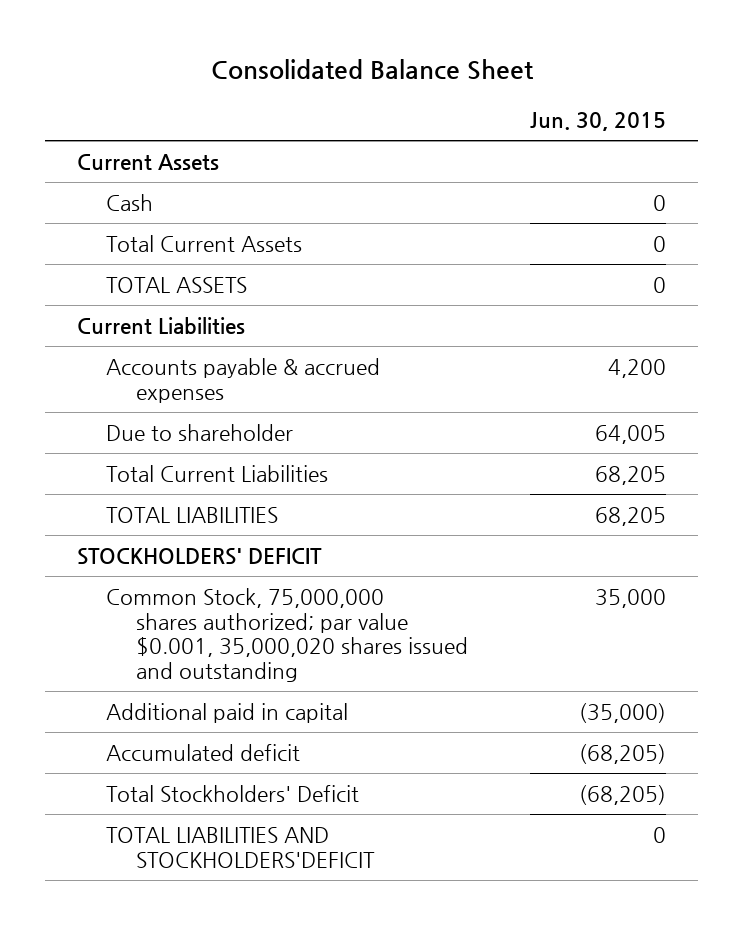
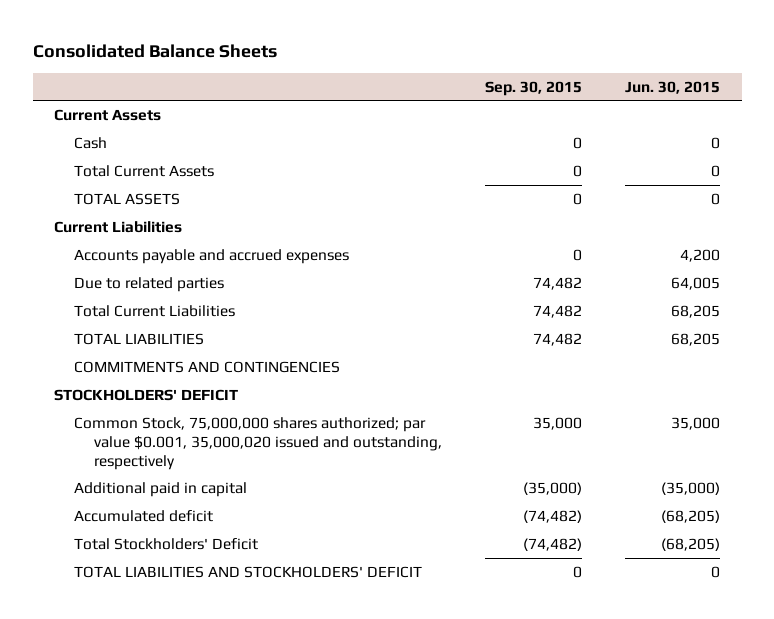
[210,59,534,81] Consolidated Balance Sheet -> [32,44,277,59] Consolidated Balance Sheets
none -> [485,80,583,96] Sep. 30, 2015
[106,357,381,403] Accounts payable & accrued expenses -> [74,248,350,264] Accounts payable and accrued expenses
[106,423,294,441] Due to shareholder -> [74,276,225,292] Due to related parties
none -> [74,360,341,373] COMMITMENTS AND CONTINGENCIES
[106,587,469,683] Common Stock, 75,000,000 shares authorized; par value $0.001, 35,000,020 shares issued and outstanding -> [74,416,443,470] Common Stock, 75,000,000 shares authorized; par value $0.001, 35,000,020 issued and outstanding, respectively
[106,826,376,868] TOTAL LIABILITIES AND STOCKHOLDERS'DEFICIT -> [74,565,423,578] TOTAL LIABILITIES AND STOCKHOLDERS' DEFICIT

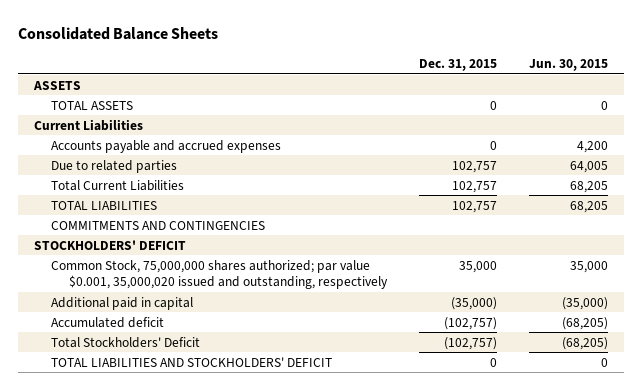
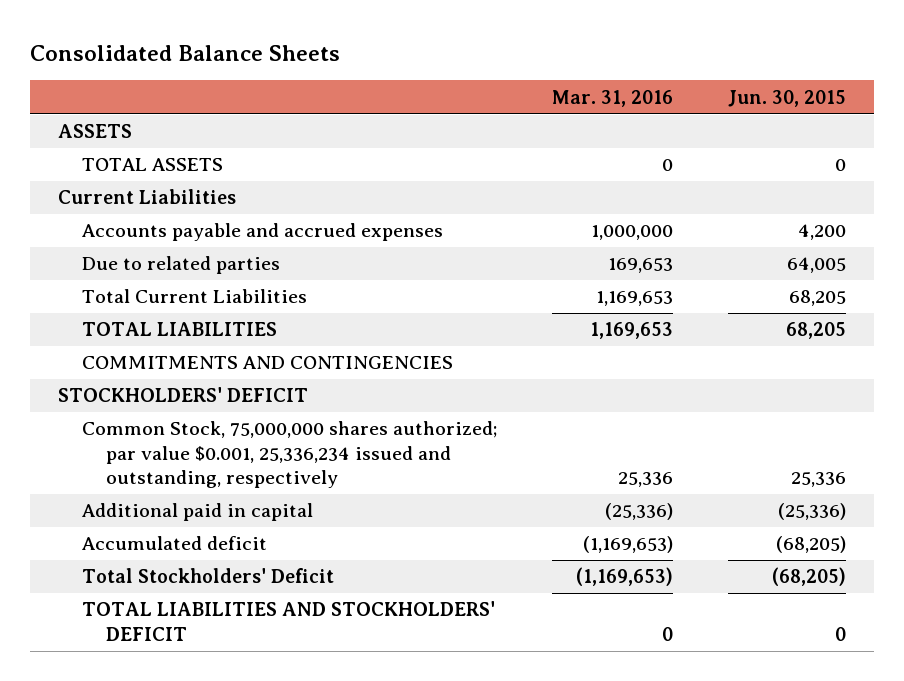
[418,58,497,71] Dec. 31, 2015 -> none
none -> [552,89,674,107] Mar. 31, 2016
[51,259,388,289] Common Stock, 75,000,000 shares authorized; par value $0.001, 35,000,020 issued and outstanding, respectively -> [81,421,497,489] Common Stock, 75,000,000 shares authorized; par value $0.001, 25,336,234 issued and outstanding, respectively
[569,260,608,273] 35,000 -> [791,472,847,488] 25,336
[561,296,608,310] (35,000) -> [778,503,847,521] (25,336)

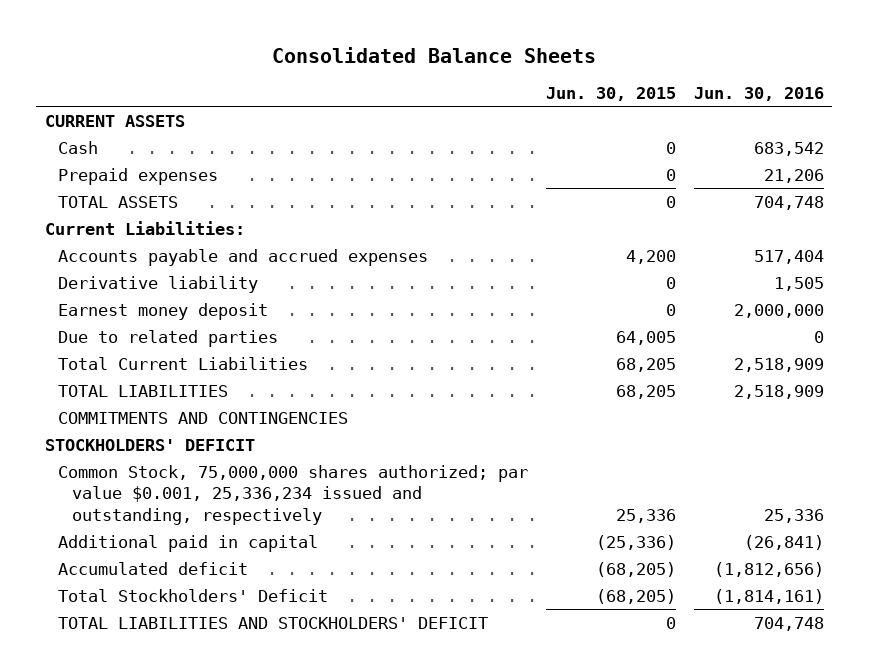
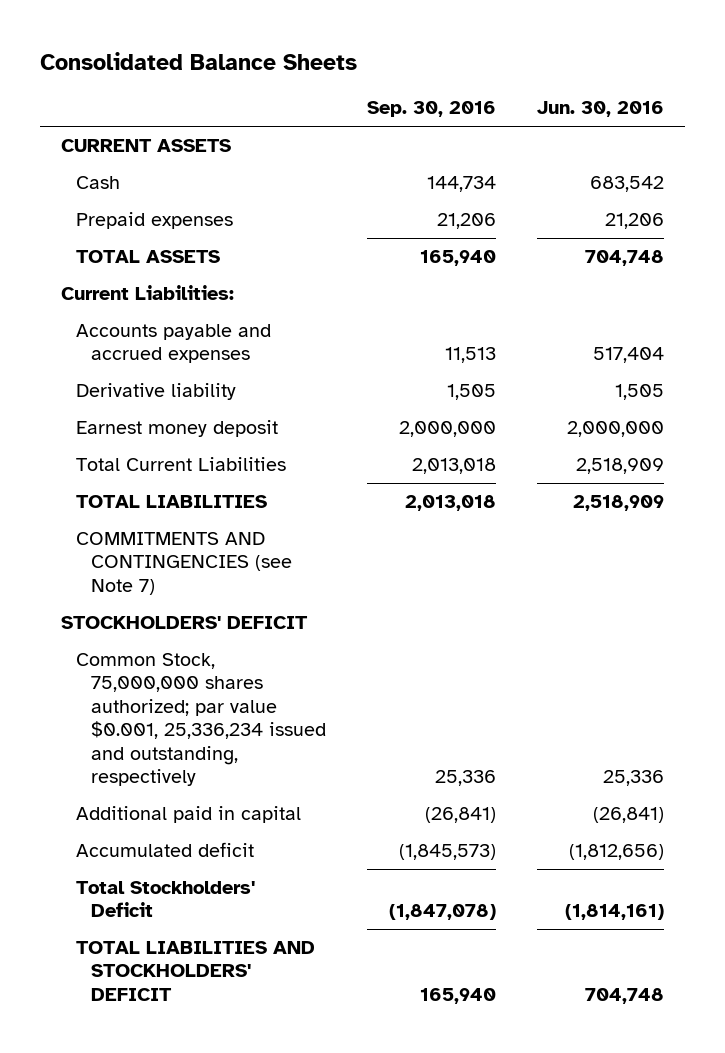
[546,87,677,102] Jun. 30, 2015 -> none
none -> [366,101,496,118] Sep. 30, 2016
[58,329,279,347] Due to related parties -> none
[58,411,349,424] COMMITMENTS AND CONTINGENCIES -> [75,531,292,595] COMMITMENTS AND CONTINGENCIES (see Note 7)

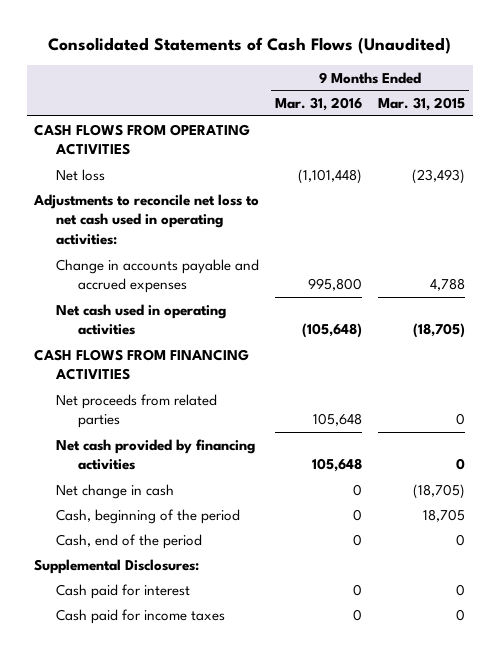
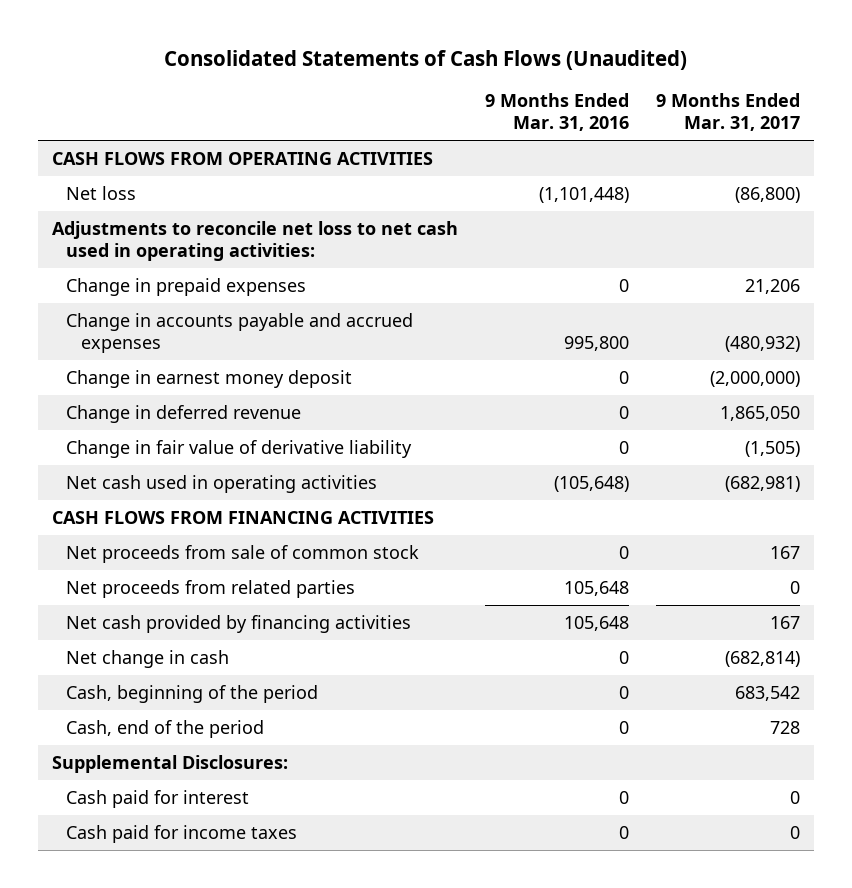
[377,97,465,112] Mar. 31, 2015 -> none
none -> [656,93,801,132] 9 Months Ended Mar. 31, 2017
none -> [66,277,307,296] Change in prepaid expenses
none -> [66,369,353,388] Change in earnest money deposit
none -> [66,404,302,423] Change in deferred revenue
none -> [66,439,413,458] Change in fair value of derivative liability
none -> [66,544,420,563] Net proceeds from sale of common stock

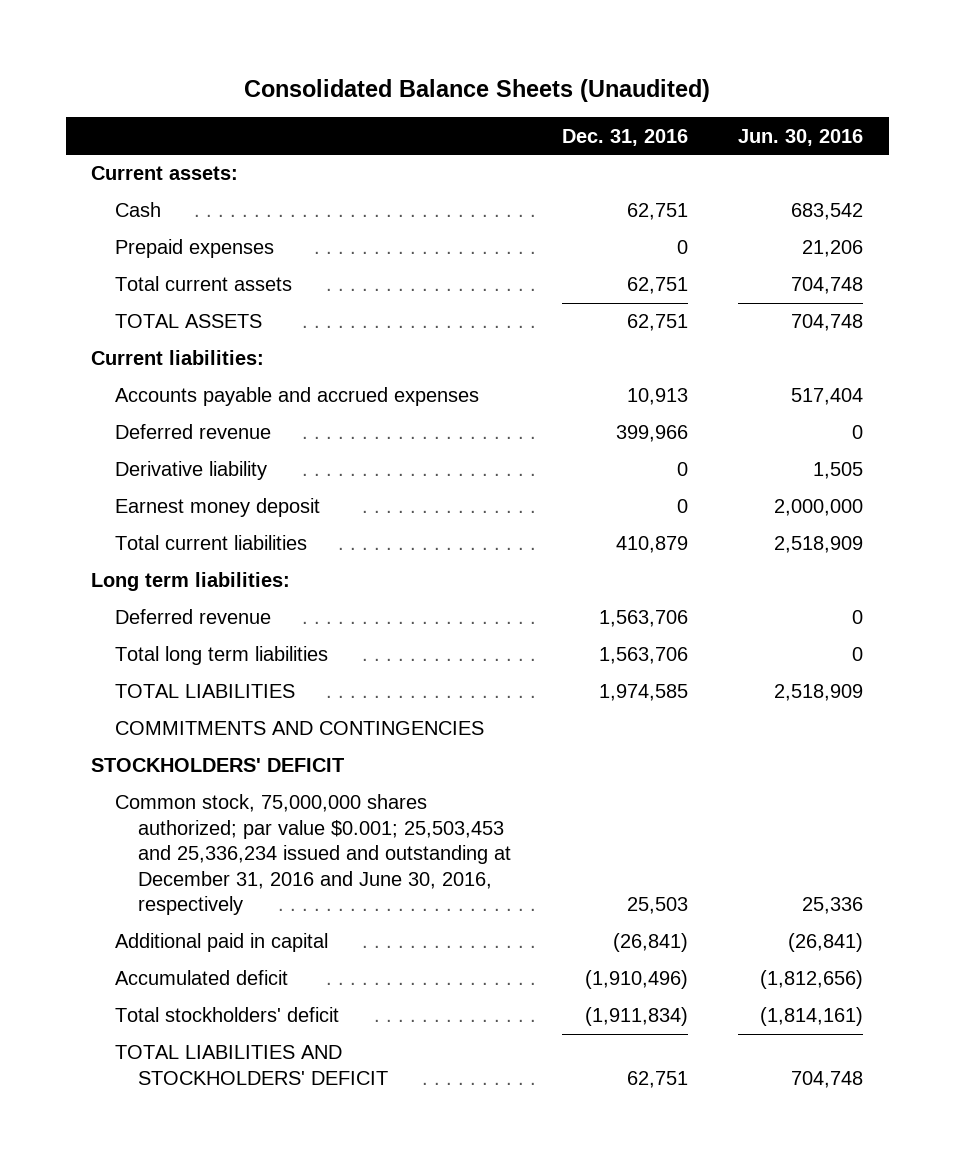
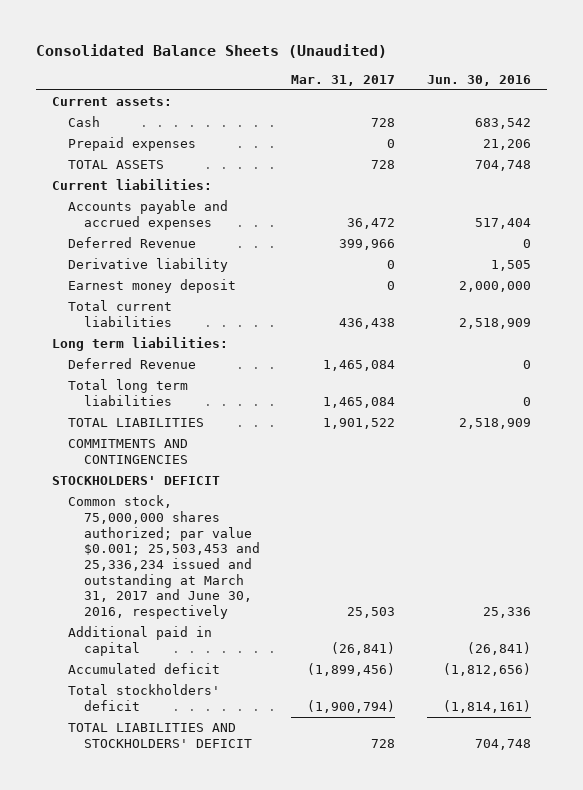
[561,128,688,146] Dec. 31, 2016 -> none
none -> [291,74,396,86] Mar. 31, 2017
[114,276,292,292] Total current assets -> none
[114,424,271,440] Deferred revenue -> [67,237,196,249] Deferred Revenue
[114,609,271,625] Deferred revenue -> [67,358,196,370] Deferred Revenue
[114,794,512,916] Common stock, 75,000,000 shares authorized; par value $0.001; 25,503,453 and 25,336,234 issued and outstanding at December 31, 2016 and June 30, 2016, respectively -> [67,495,260,619] Common stock, 75,000,000 shares authorized; par value $0.001; 25,503,453 and 25,336,234 issued and outstanding at March 31, 2017 and June 30, 2016, respectively

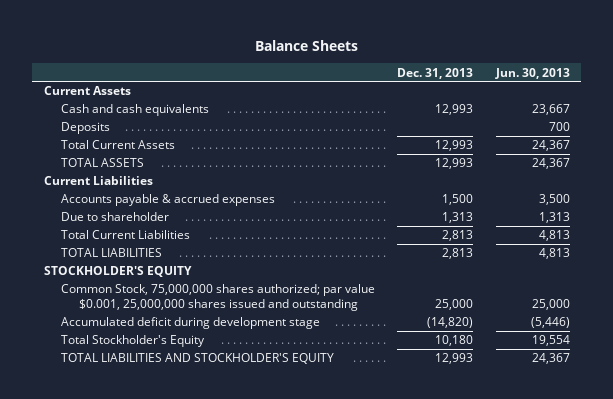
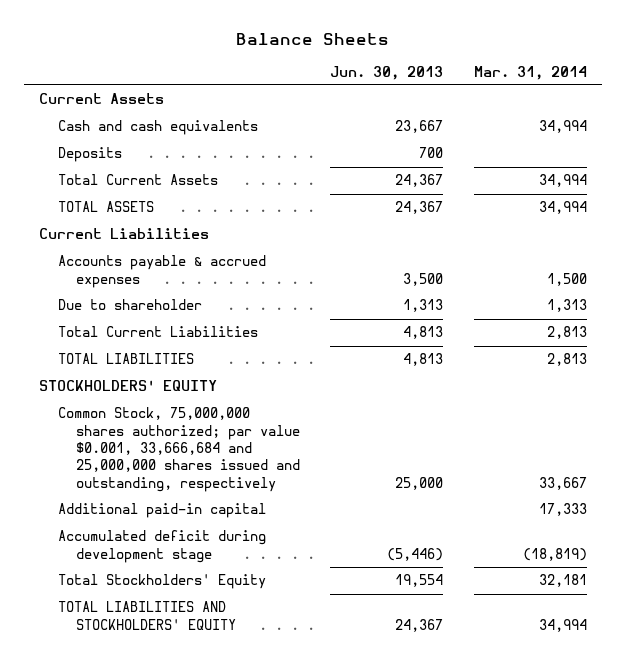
[397,67,474,79] Dec. 31, 2013 -> none
none -> [473,65,587,80] Mar. 31, 2014
[43,266,192,278] STOCKHOLDER'S EQUITY -> [39,380,218,392] STOCKHOLDERS' EQUITY
[61,284,376,311] Common Stock, 75,000,000 shares authorized; par value $0.001, 25,000,000 shares issued and outstanding -> [57,407,300,492] Common Stock, 75,000,000 shares authorized; par value $0.001, 33,666,684 and 25,000,000 shares issued and outstanding, respectively
none -> [57,503,266,519] Additional paid-in capital
[61,335,206,348] Total Stockholder's Equity -> [57,574,266,590] Total Stockholders' Equity
[61,353,335,365] TOTAL LIABILITIES AND STOCKHOLDER'S EQUITY -> [57,601,236,630] TOTAL LIABILITIES AND STOCKHOLDERS' EQUITY

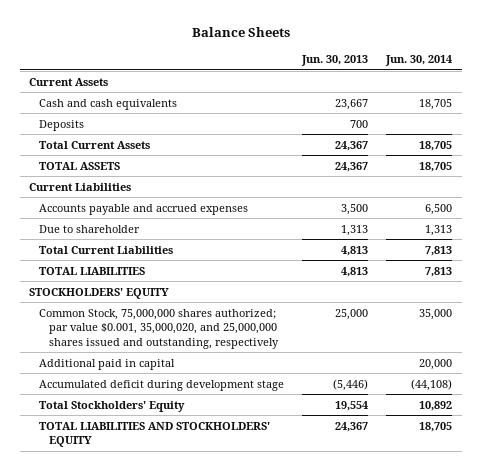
[473,65,587,80] Mar. 31, 2014 -> none
none -> [385,55,453,67] Jun. 30, 2014
[57,255,266,288] Accounts payable & accrued expenses -> [39,203,249,215] Accounts payable and accrued expenses
[57,407,300,492] Common Stock, 75,000,000 shares authorized; par value $0.001, 33,666,684 and 25,000,000 shares issued and outstanding, respectively -> [39,308,280,349] Common Stock, 75,000,000 shares authorized; par value $0.001, 35,000,020, and 25,000,000 shares issued and outstanding, respectively
[57,503,266,519] Additional paid-in capital -> [39,358,176,370] Additional paid in capital

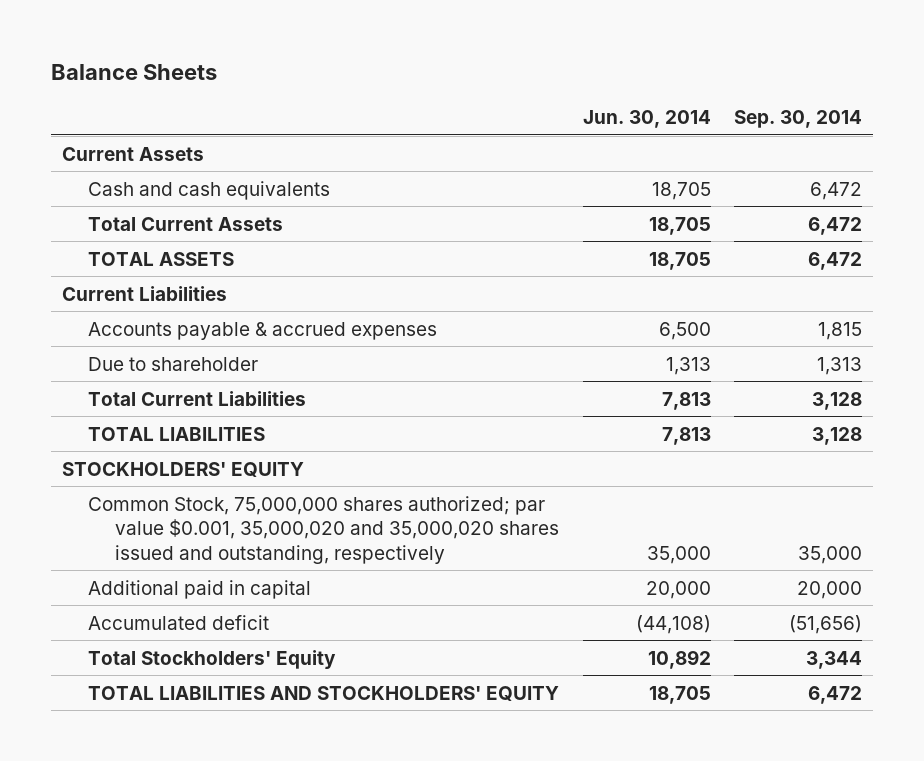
[301,55,369,67] Jun. 30, 2013 -> none
none -> [733,110,862,129] Sep. 30, 2014
[39,119,85,131] Deposits -> none
[39,203,249,215] Accounts payable and accrued expenses -> [88,321,438,340] Accounts payable & accrued expenses
[39,308,280,349] Common Stock, 75,000,000 shares authorized; par value $0.001, 35,000,020, and 25,000,000 shares issued and outstanding, respectively -> [88,495,559,564] Common Stock, 75,000,000 shares authorized; par value $0.001, 35,000,020 and 35,000,020 shares issued and outstanding, respectively
[39,379,285,391] Accumulated deficit during development stage -> [88,614,270,630] Accumulated deficit

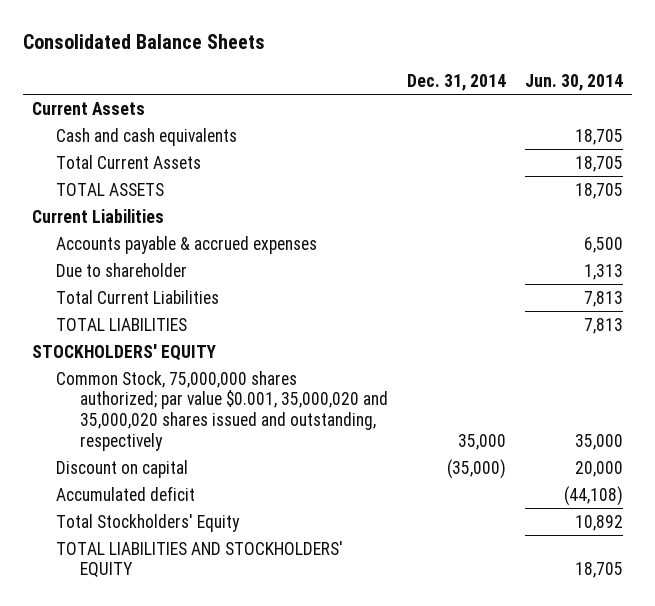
[50,64,217,81] Balance Sheets -> [22,34,265,50] Consolidated Balance Sheets
[733,110,862,129] Sep. 30, 2014 -> none
none -> [407,73,507,91] Dec. 31, 2014
[88,579,312,599] Additional paid in capital -> none
none -> [56,459,189,478] Discount on capital

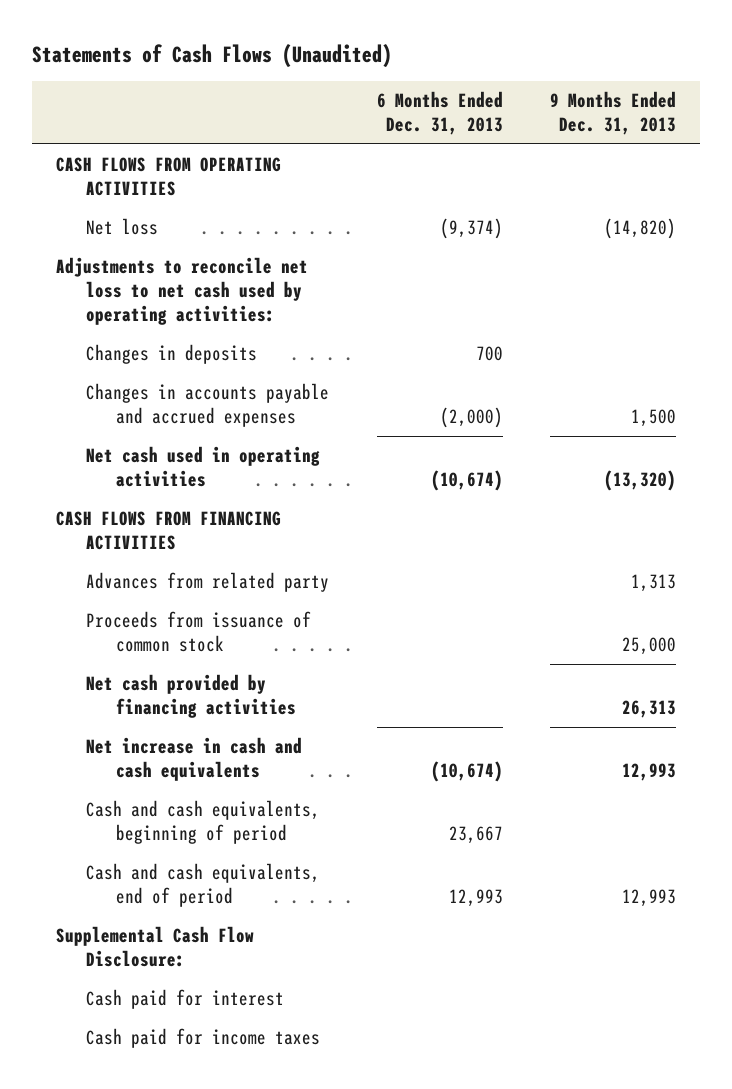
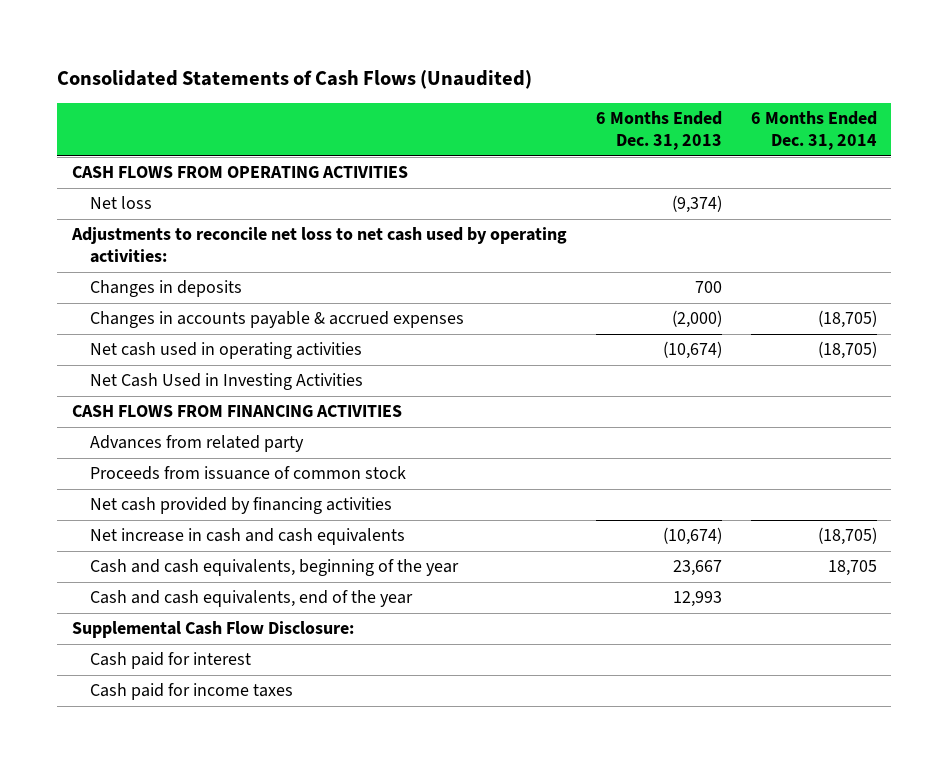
[31,43,392,68] Statements of Cash Flows (Unaudited) -> [57,70,533,90] Consolidated Statements of Cash Flows (Unaudited)
[550,90,677,135] 9 Months Ended Dec. 31, 2013 -> none
none -> [750,111,877,151] 6 Months Ended Dec. 31, 2014
[85,383,329,428] Changes in accounts payable and accrued expenses -> [90,311,465,329] Changes in accounts payable & accrued expenses
none -> [90,373,364,391] Net Cash Used in Investing Activities
[85,800,320,845] Cash and cash equivalents, beginning of period -> [90,559,460,577] Cash and cash equivalents, beginning of the year
[85,863,320,908] Cash and cash equivalents, end of period -> [90,590,414,608] Cash and cash equivalents, end of the year

